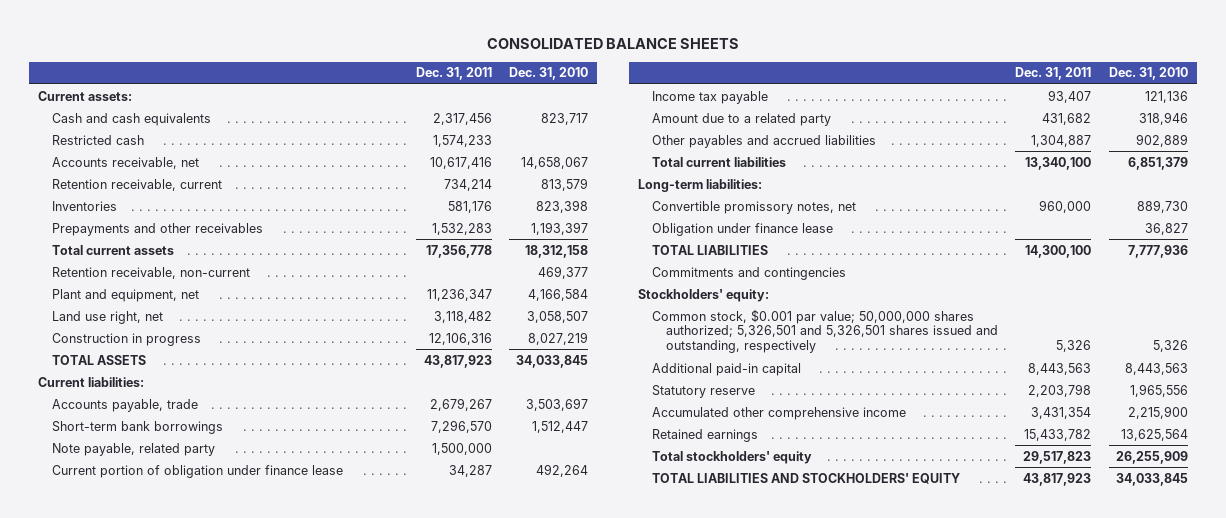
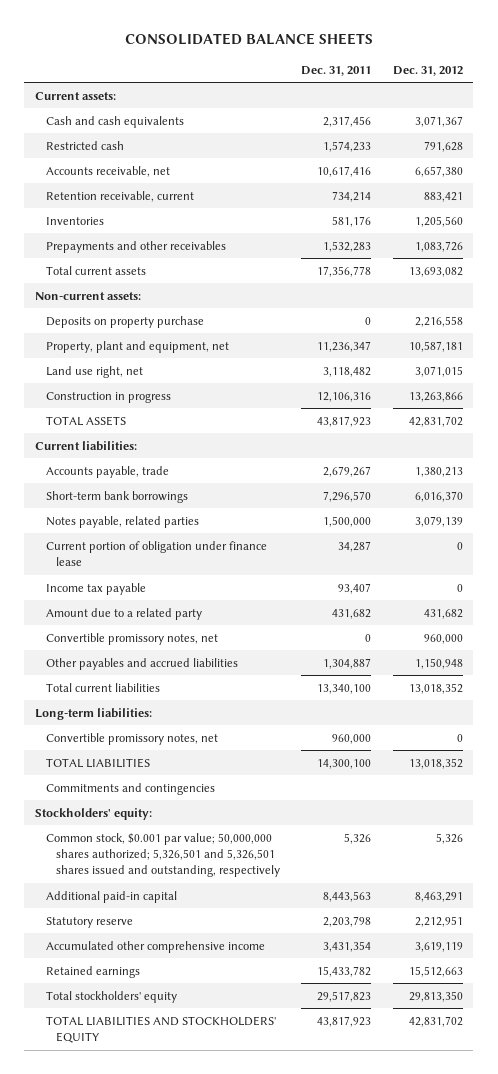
[509,67,589,81] Dec. 31, 2010 -> none
none -> [392,65,463,76] Dec. 31, 2012
[52,266,251,279] Retention receivable, non-current -> none
none -> [35,291,142,300] Non-current assets:
none -> [45,315,204,328] Deposits on property purchase
[52,288,200,302] Plant and equipment, net -> [45,340,229,353] Property, plant and equipment, net
[52,442,216,456] Note payable, related party -> [45,515,199,528] Notes payable, related parties
none -> [45,632,218,645] Convertible promissory notes, net
[651,222,833,236] Obligation under finance lease -> none

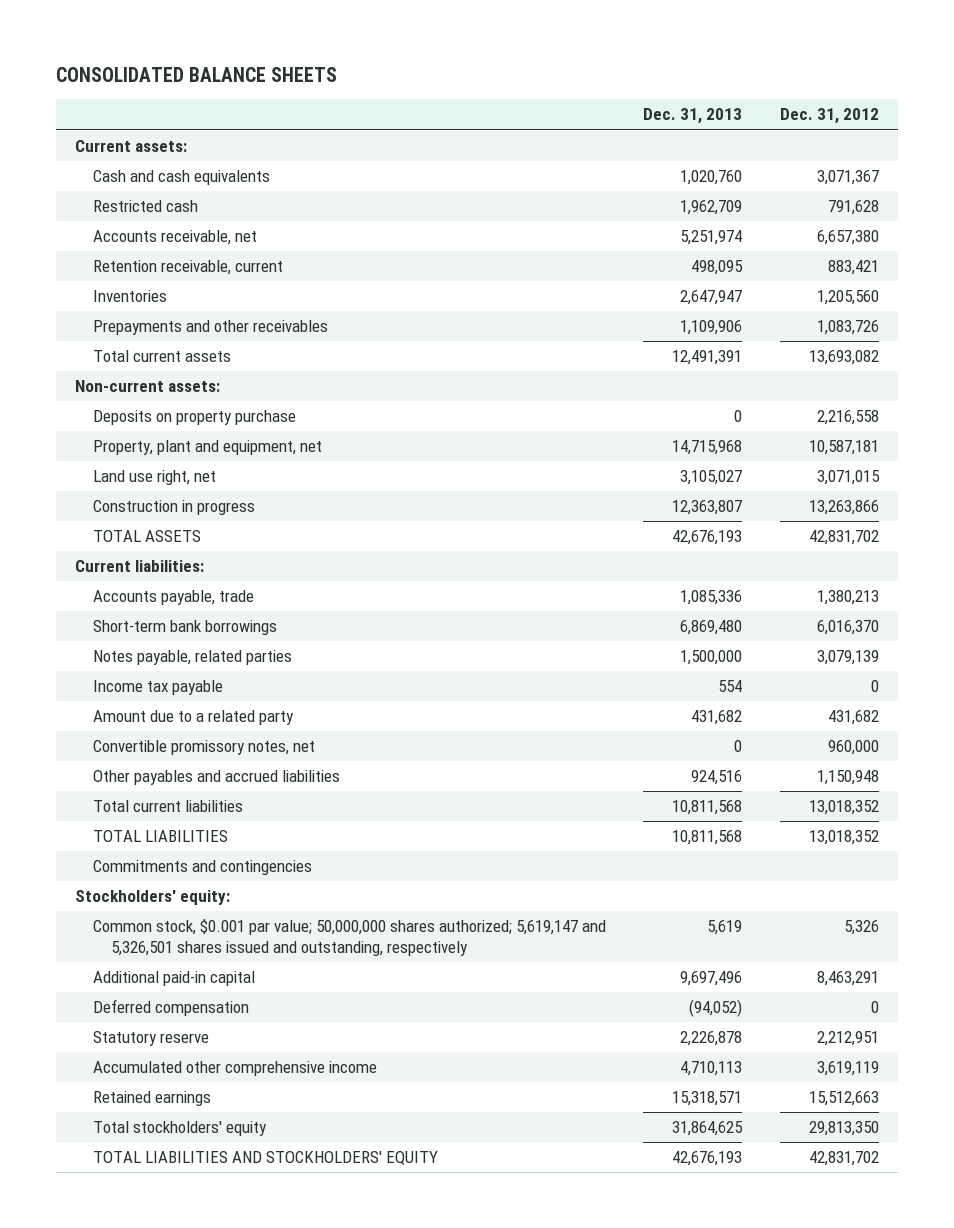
[301,65,372,76] Dec. 31, 2011 -> none
none -> [643,108,743,125] Dec. 31, 2013
[45,540,267,567] Current portion of obligation under finance lease -> none
[35,707,153,720] Long-term liabilities: -> none
[45,732,218,745] Convertible promissory notes, net -> none
[45,832,280,878] Common stock, $0.001 par value; 50,000,000 shares authorized; 5,326,501 and 5,326,501 shares issued and outstanding, respectively -> [92,919,606,956] Common stock, $0.001 par value; 50,000,000 shares authorized; 5,619,147 and 5,326,501 shares issued and outstanding, respectively
none -> [92,999,249,1017] Deferred compensation

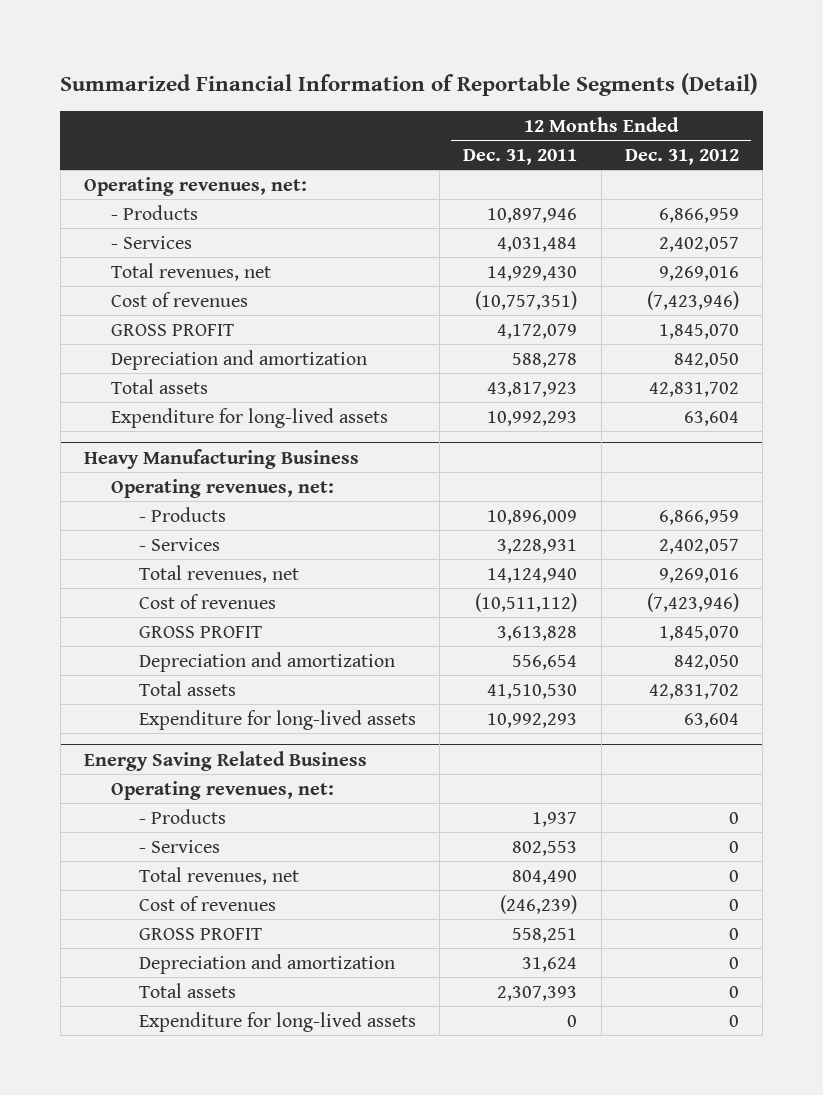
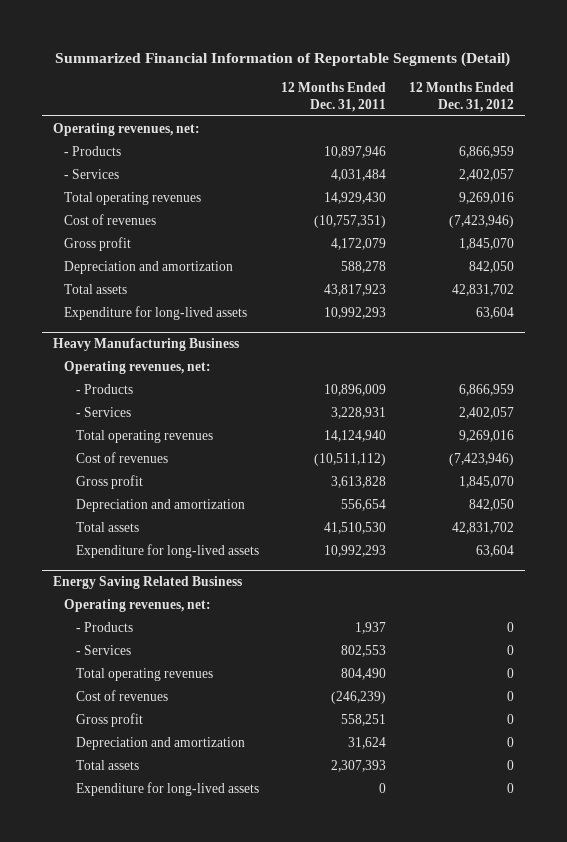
[111,262,272,281] Total revenues, net -> [64,191,202,205] Total operating revenues
[111,323,235,336] GROSS PROFIT -> [64,236,132,251] Gross profit
[138,564,299,583] Total revenues, net -> [75,429,213,443] Total operating revenues
[138,625,262,638] GROSS PROFIT -> [75,474,143,489] Gross profit
[138,866,299,885] Total revenues, net -> [75,667,213,681] Total operating revenues
[138,927,262,940] GROSS PROFIT -> [75,712,143,727] Gross profit

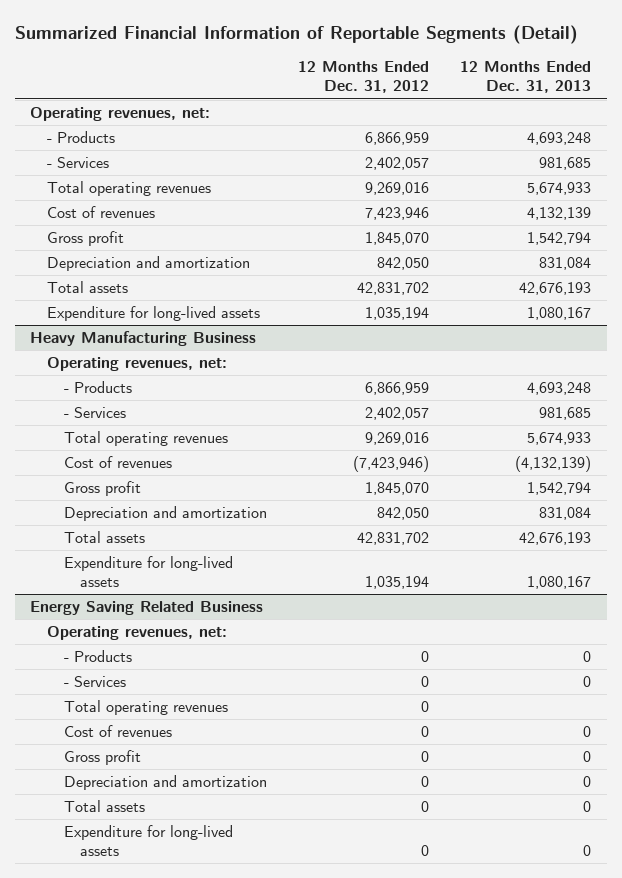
[281,82,387,112] 12 Months Ended Dec. 31, 2011 -> none
none -> [460,61,592,94] 12 Months Ended Dec. 31, 2013
[448,214,514,228] (7,423,946) -> [365,207,430,221] 7,423,946
[475,306,514,319] 63,604 -> [365,307,430,321] 1,035,194
[475,544,514,557] 63,604 -> [365,576,430,590] 1,035,194

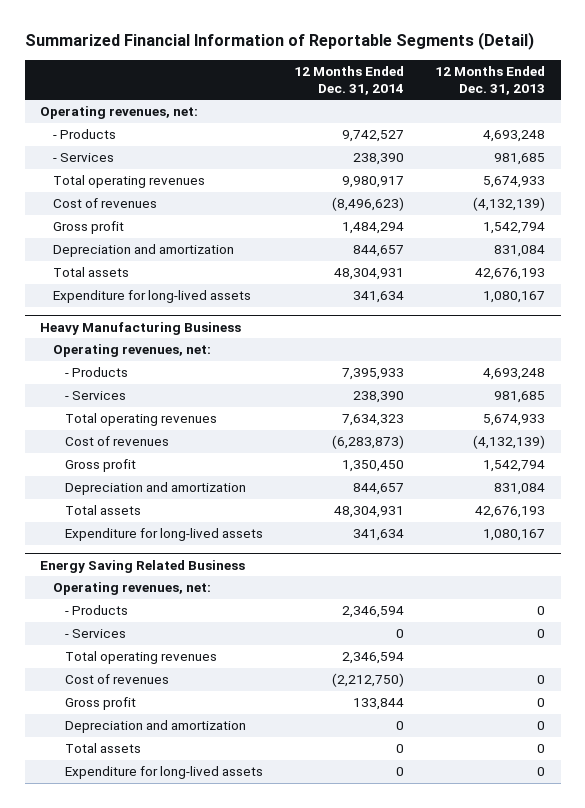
[298,61,430,94] 12 Months Ended Dec. 31, 2012 -> none
none -> [293,66,404,95] 12 Months Ended Dec. 31, 2014
[527,207,592,221] 4,132,139 -> [473,197,546,212] (4,132,139)

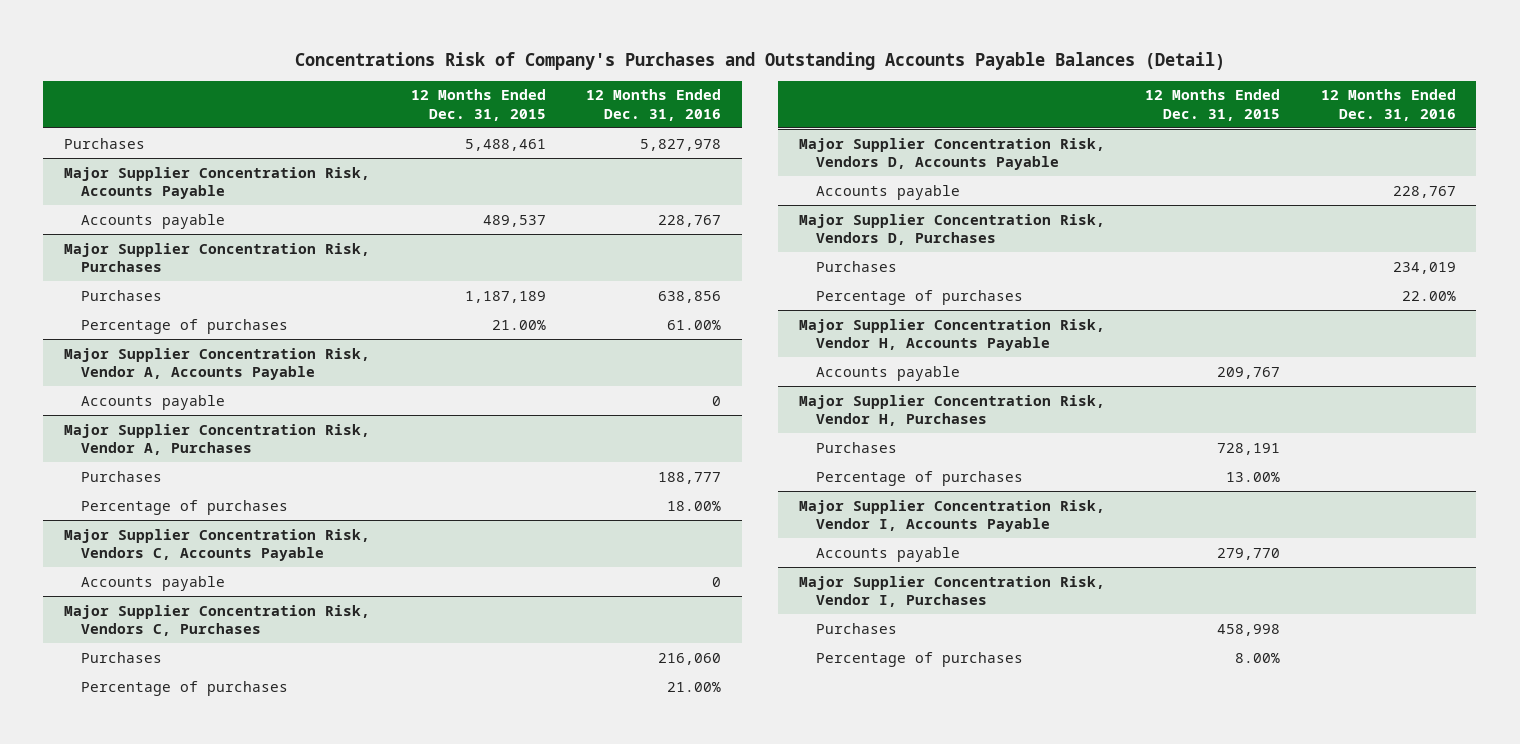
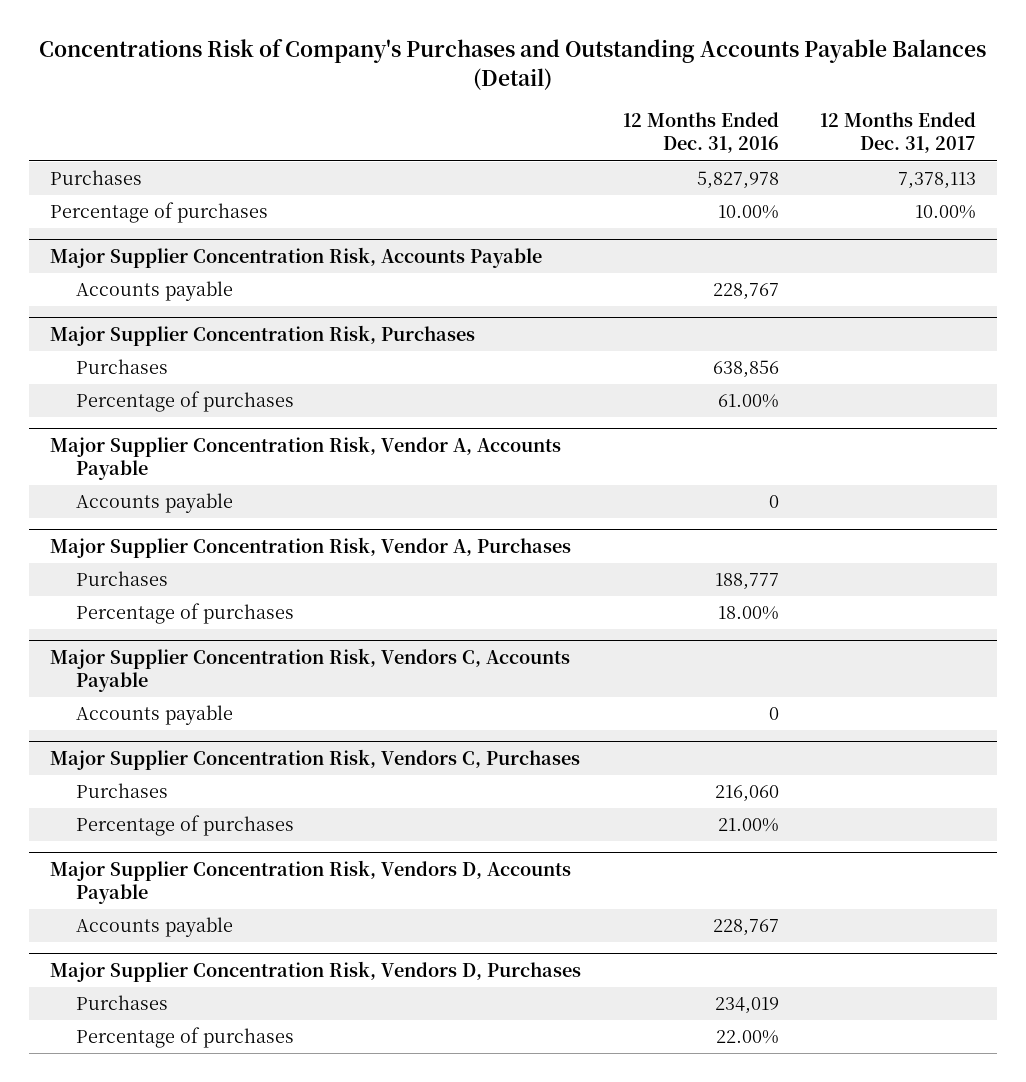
[410,89,546,121] 12 Months Ended Dec. 31, 2015 -> none
none -> [820,112,977,154] 12 Months Ended Dec. 31, 2017
none -> [49,202,268,224] Percentage of purchases
[798,318,1105,351] Major Supplier Concentration Risk, Vendor H, Accounts Payable -> none
[815,365,960,381] Accounts payable -> none
[798,394,1105,426] Major Supplier Concentration Risk, Vendor H, Purchases -> none
[815,441,897,453] Purchases -> none
[815,470,1023,486] Percentage of purchases -> none
[798,499,1105,532] Major Supplier Concentration Risk, Vendor I, Accounts Payable -> none
[815,546,960,562] Accounts payable -> none
[798,575,1105,607] Major Supplier Concentration Risk, Vendor I, Purchases -> none
[815,622,897,634] Purchases -> none
[815,651,1023,667] Percentage of purchases -> none

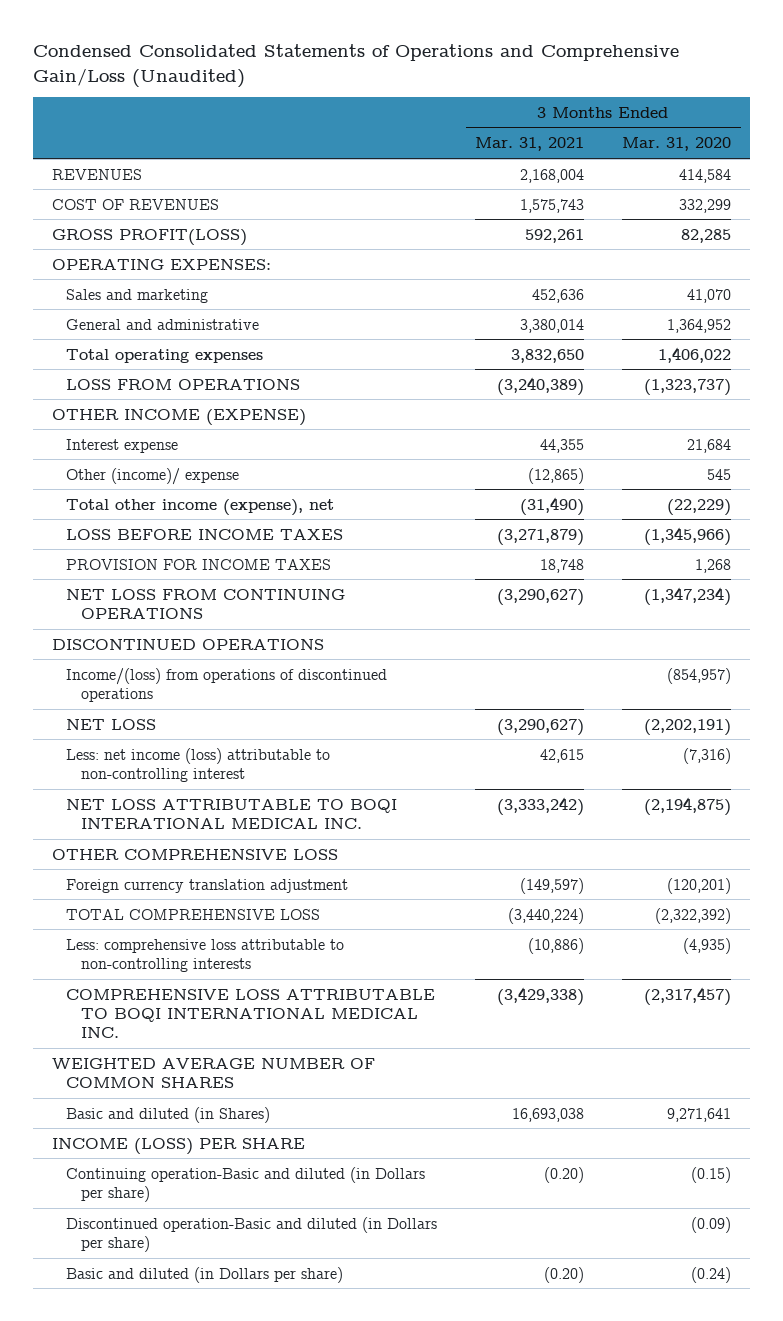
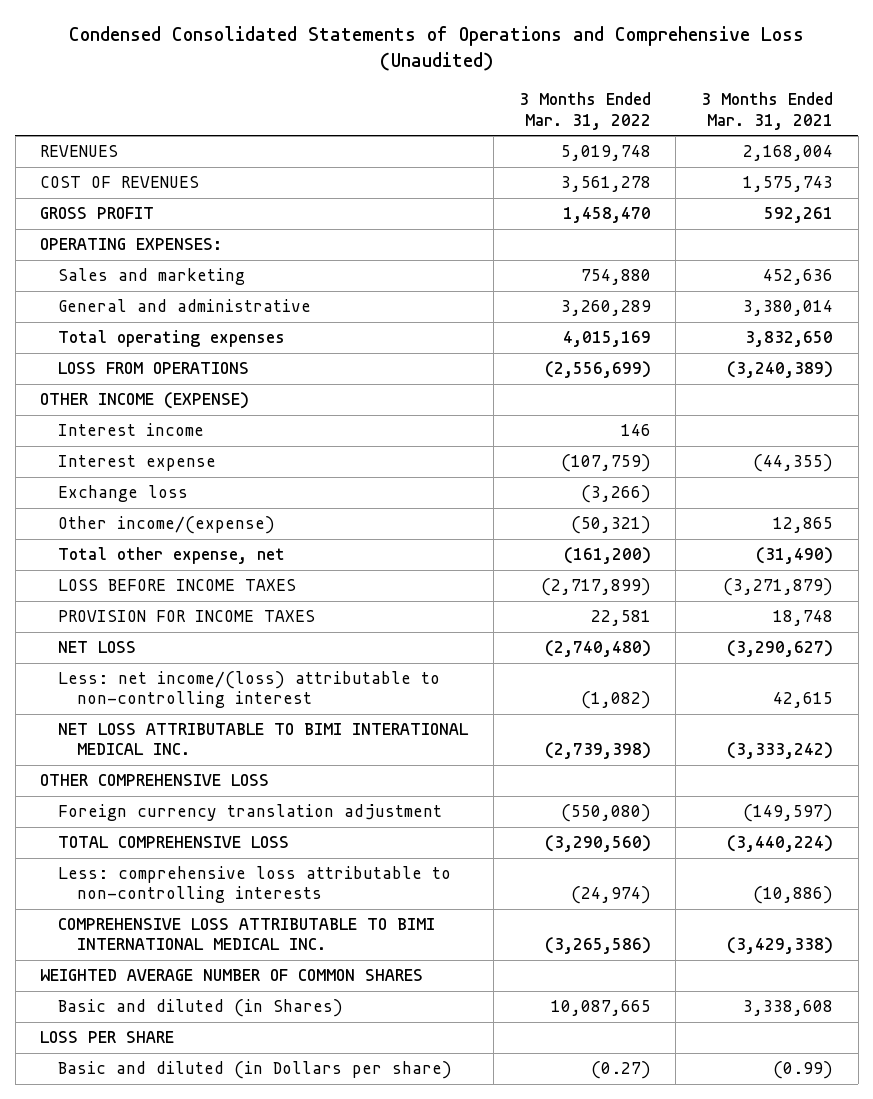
[32,44,679,88] Condensed Consolidated Statements of Operations and Comprehensive Gain/Loss (Unaudited) -> [68,26,804,72] Condensed Consolidated Statements of Operations and Comprehensive Loss (Unaudited)
[622,137,732,152] Mar. 31, 2020 -> none
none -> [518,92,651,130] 3 Months Ended Mar. 31, 2022
[51,228,247,246] GROSS PROFIT(LOSS) -> [40,207,155,220] GROSS PROFIT
none -> [58,423,205,437] Interest income
[540,438,585,453] 44,355 -> [753,454,834,473] (44,355)
none -> [58,485,189,503] Exchange loss
[66,467,240,485] Other (income)/ expense -> [58,516,276,535] Other income/(expense)
[528,467,585,484] (12,865) -> [773,517,834,534] 12,865
[66,498,335,516] Total other income (expense), net -> [58,547,286,565] Total other expense, net
[66,588,346,619] NET LOSS FROM CONTINUING OPERATIONS -> none
[51,638,324,650] DISCONTINUED OPERATIONS -> none
[66,667,388,702] Income/(loss) from operations of discontinued operations -> none
[66,747,331,782] Less: net income (loss) attributable to non-controlling interest -> [58,671,441,709] Less: net income/(loss) attributable to non-controlling interest
[66,798,398,829] NET LOSS ATTRIBUTABLE TO BOQI INTERATIONAL MEDICAL INC. -> [58,723,470,756] NET LOSS ATTRIBUTABLE TO BIMI INTERATIONAL MEDICAL INC.
[66,988,436,1039] COMPREHENSIVE LOSS ATTRIBUTABLE TO BOQI INTERNATIONAL MEDICAL INC. -> [58,918,436,951] COMPREHENSIVE LOSS ATTRIBUTABLE TO BIMI INTERNATIONAL MEDICAL INC.
[66,1166,426,1202] Continuing operation-Basic and diluted (in Dollars per share) -> none
[66,1216,438,1252] Discontinued operation-Basic and diluted (in Dollars per share) -> none
[512,1107,585,1122] 16,693,038 -> [743,1000,834,1017] 3,338,608
[51,1137,305,1155] INCOME (LOSS) PER SHARE -> [40,1031,175,1044] LOSS PER SHARE
[544,1266,585,1283] (0.20) -> [773,1061,834,1080] (0.99)

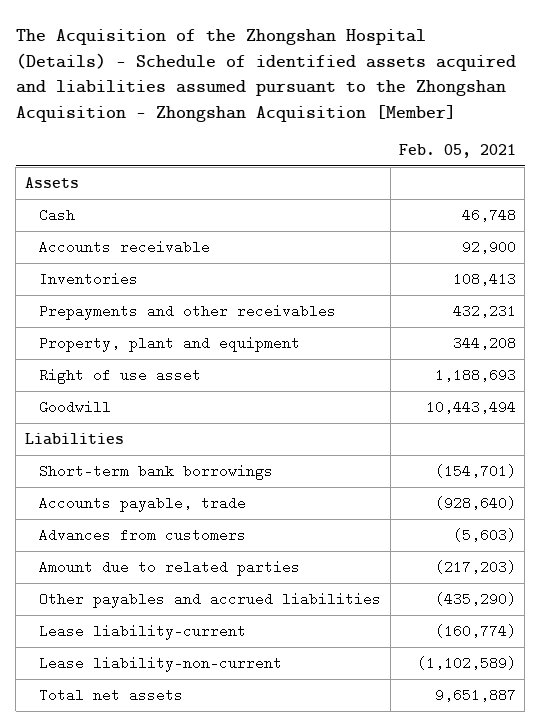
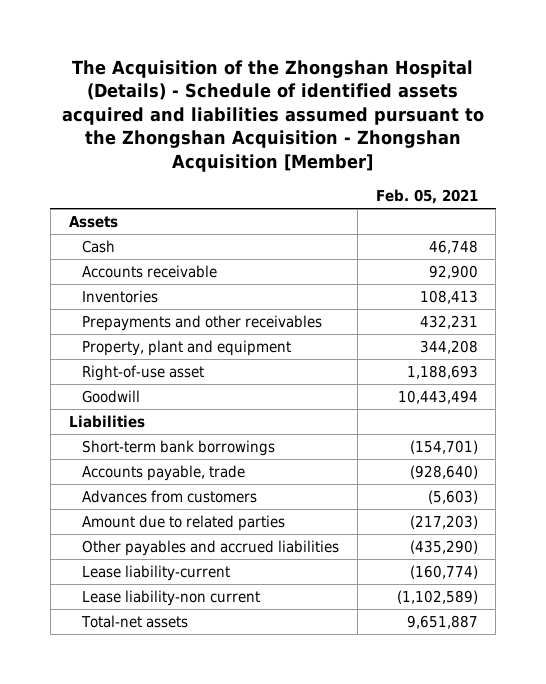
[39,367,202,384] Right of use asset -> [82,365,205,382] Right-of-use asset
[39,655,283,672] Lease liability-non-current -> [82,590,261,607] Lease liability-non current
[39,687,184,702] Total net assets -> [81,615,189,629] Total-net assets

